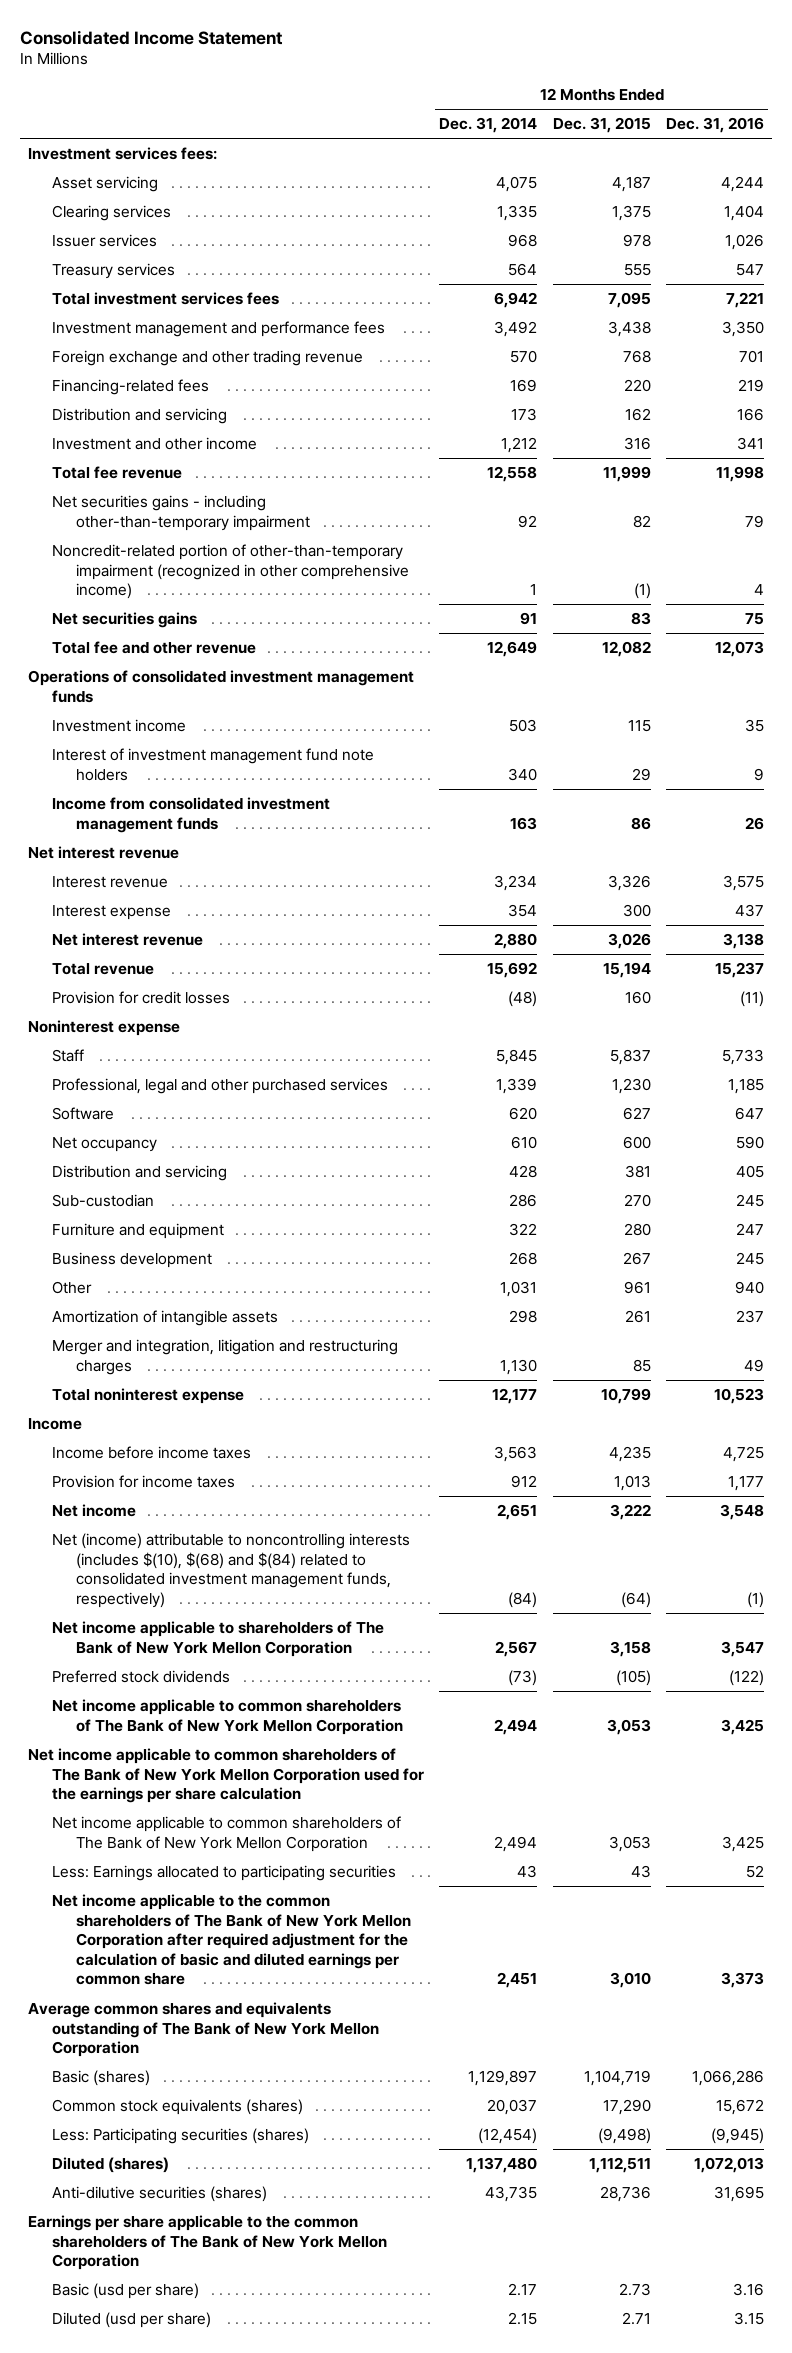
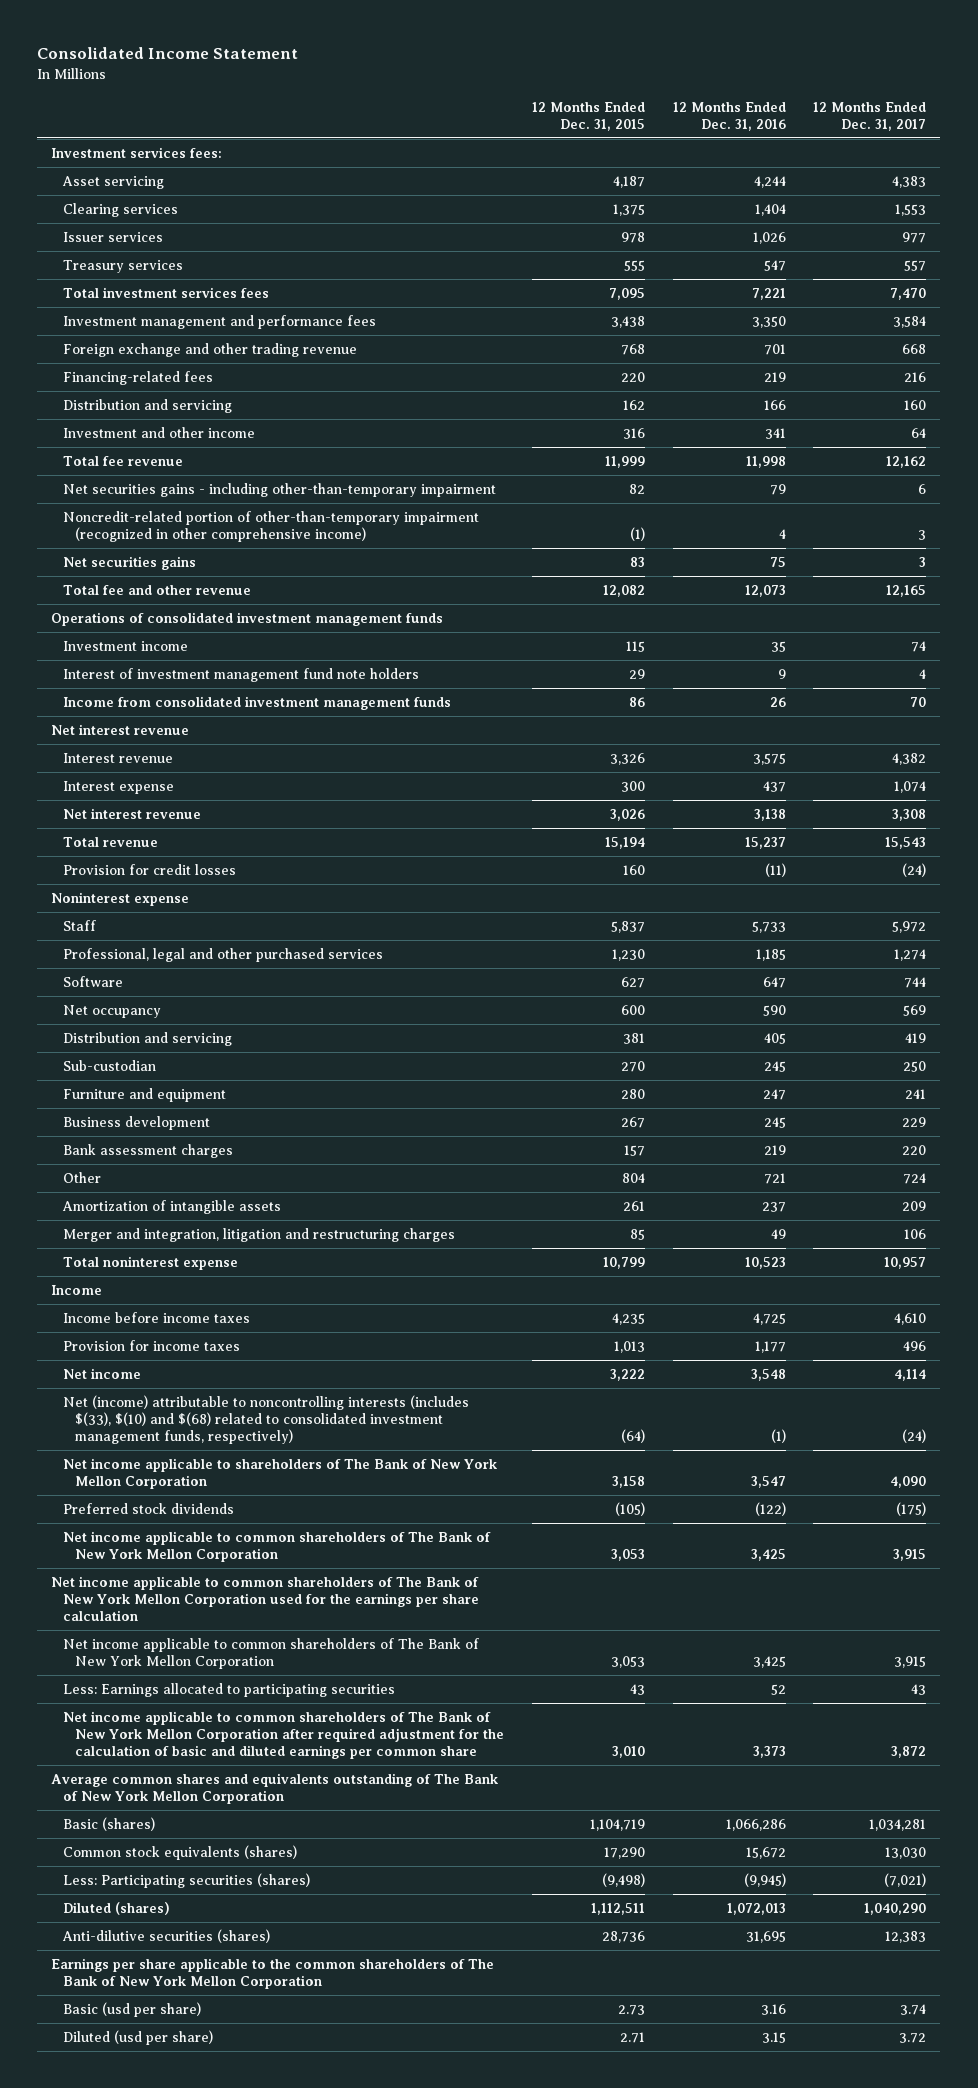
[439,117,538,134] Dec. 31, 2014 -> none
none -> [813,101,927,131] 12 Months Ended Dec. 31, 2017
none -> [63,1143,234,1158] Bank assessment charges
[623,1281,651,1295] 961 -> [622,1172,646,1183] 804
[735,1281,765,1295] 940 -> [763,1172,786,1184] 721
[51,1533,410,1608] Net (income) attributable to noncontrolling interests (includes $(10), $(68) and $(84) related to consolidated investment management funds, respectively) -> [63,1394,470,1445] Net (income) attributable to noncontrolling interests (includes $(33), $(10) and $(68) related to consolidated investment management funds, respectively)
[51,1894,412,1986] Net income applicable to the common shareholders of The Bank of New York Mellon Corporation after required adjustment for the calculation of basic and diluted earnings per common share -> [63,1710,505,1760] Net income applicable to common shareholders of The Bank of New York Mellon Corporation after required adjustment for the calculation of basic and diluted earnings per common share

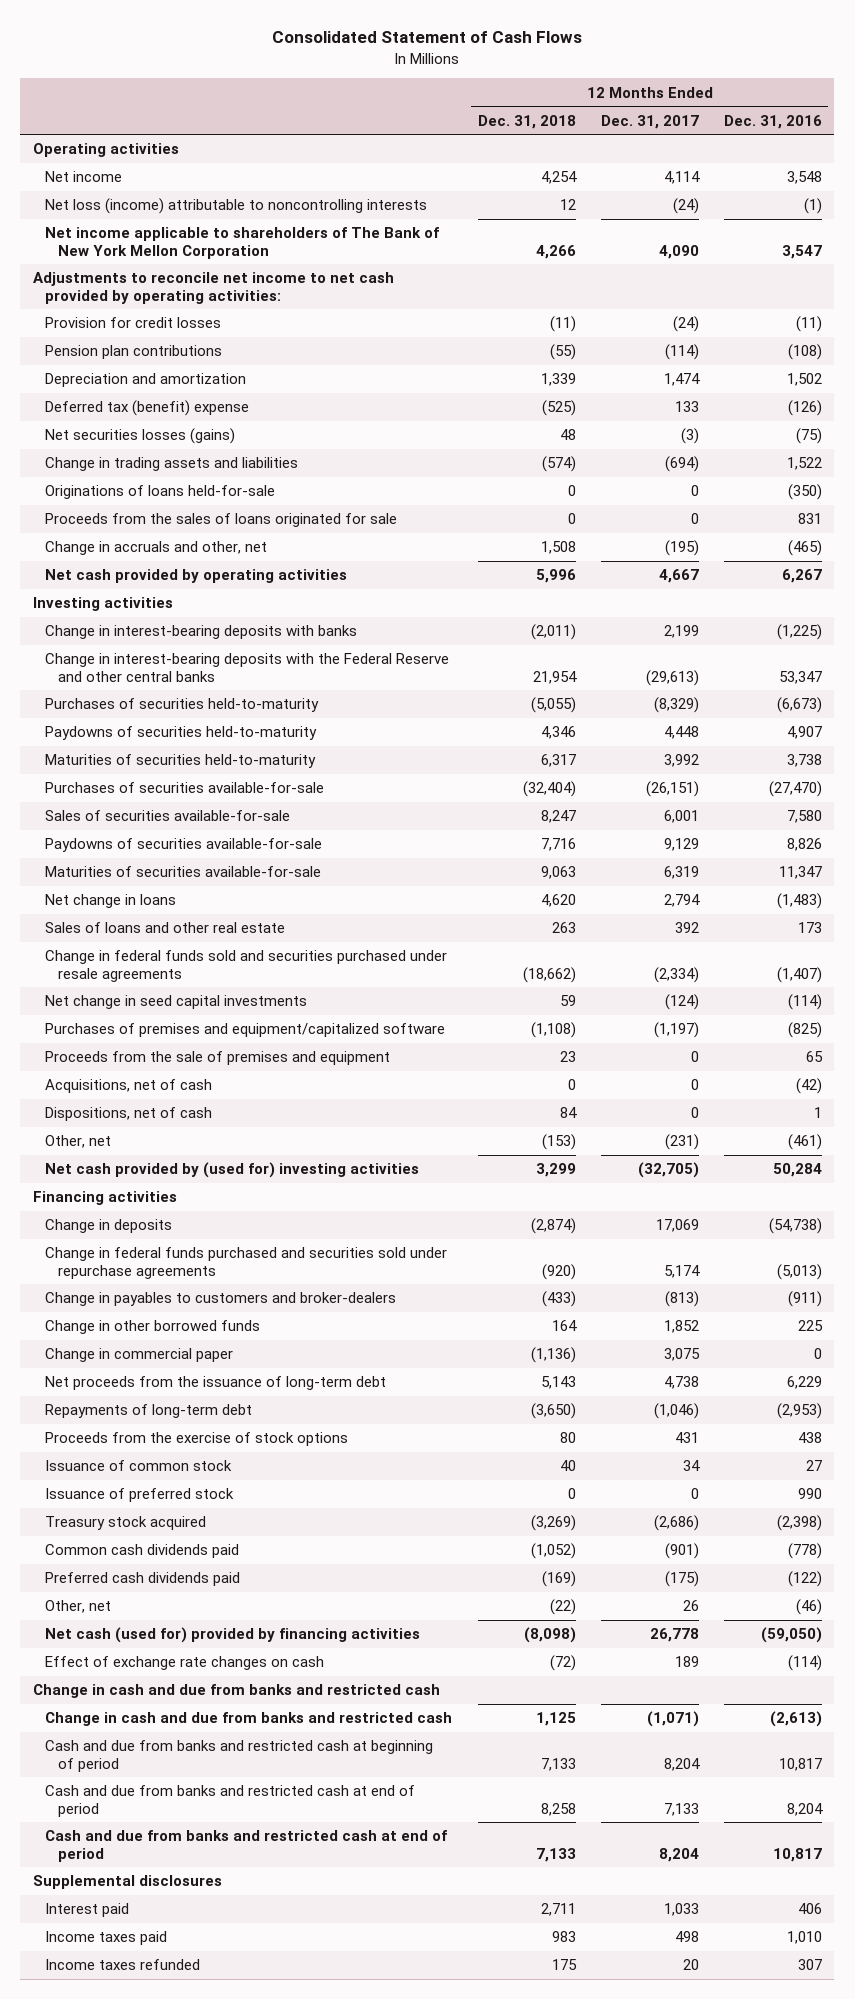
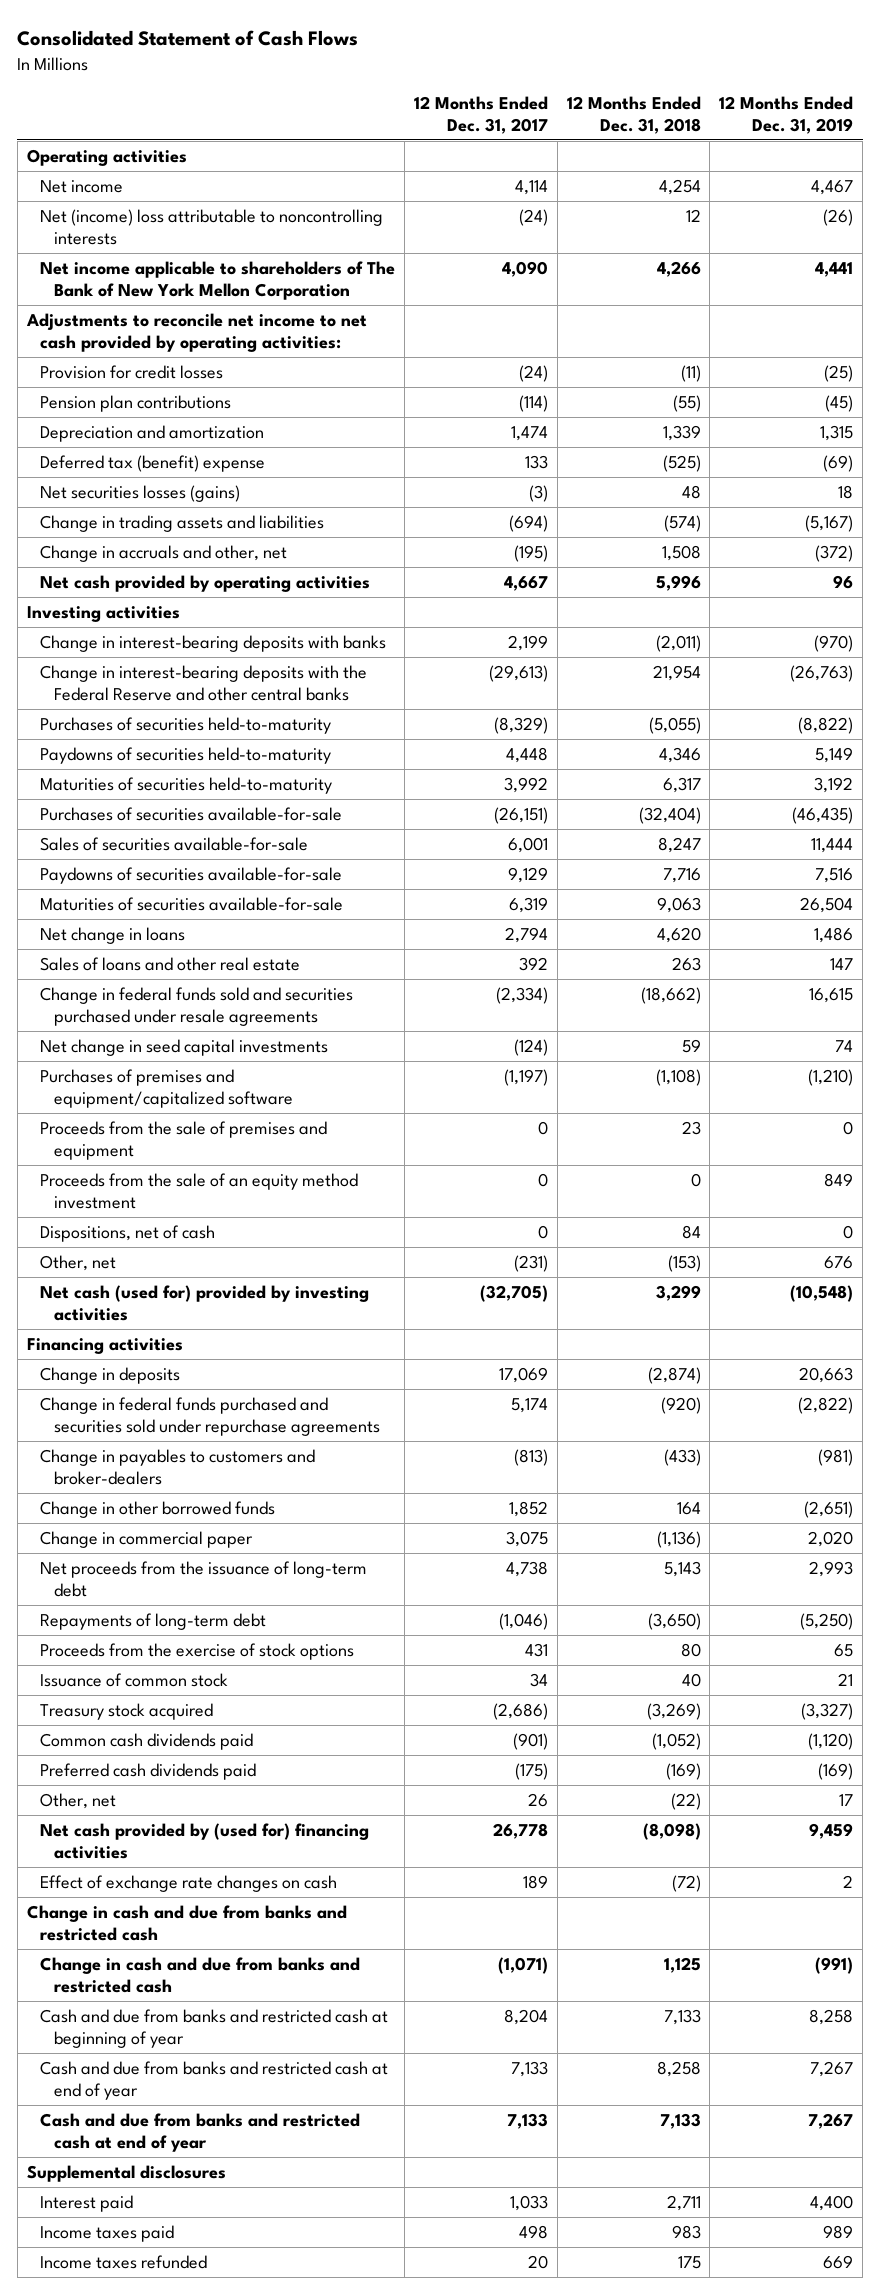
[723,114,822,129] Dec. 31, 2016 -> none
none -> [719,95,854,134] 12 Months Ended Dec. 31, 2019
[45,198,428,215] Net loss (income) attributable to noncontrolling interests -> [40,209,384,246] Net (income) loss attributable to noncontrolling interests
[45,485,276,500] Originations of loans held-for-sale -> none
[45,513,398,528] Proceeds from the sales of loans originated for sale -> none
[45,1079,213,1094] Acquisitions, net of cash -> none
none -> [40,1173,359,1210] Proceeds from the sale of an equity method investment
[45,1162,420,1179] Net cash provided by (used for) investing activities -> [40,1285,370,1322] Net cash (used for) provided by investing activities
[45,1488,235,1503] Issuance of preferred stock -> none
[45,1627,421,1644] Net cash (used for) provided by financing activities -> [40,1823,370,1860] Net cash provided by (used for) financing activities
[45,1740,434,1772] Cash and due from banks and restricted cash at beginning of period -> [40,2009,389,2049] Cash and due from banks and restricted cash at beginning of year
[45,1785,416,1817] Cash and due from banks and restricted cash at end of period -> [40,2061,389,2101] Cash and due from banks and restricted cash at end of year
[45,1830,448,1862] Cash and due from banks and restricted cash at end of period -> [40,2113,361,2153] Cash and due from banks and restricted cash at end of year
[658,1847,699,1862] 8,204 -> [506,2113,548,2130] 7,133

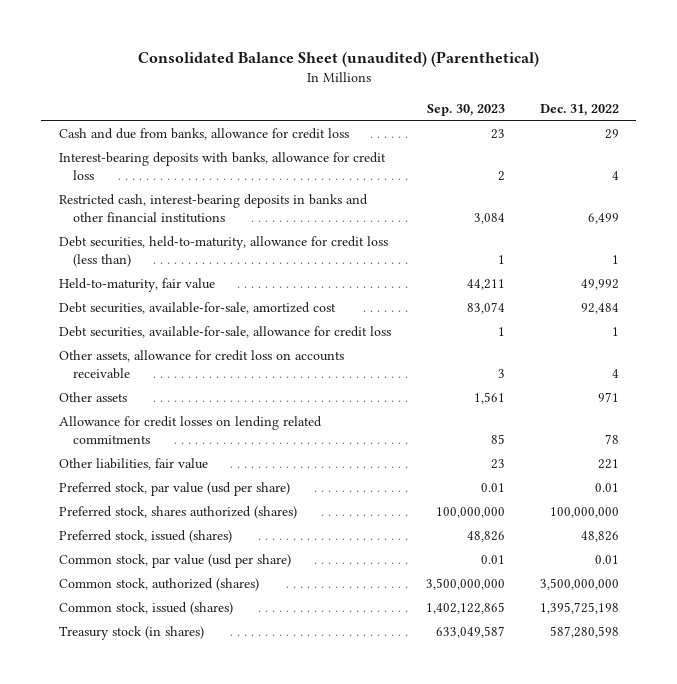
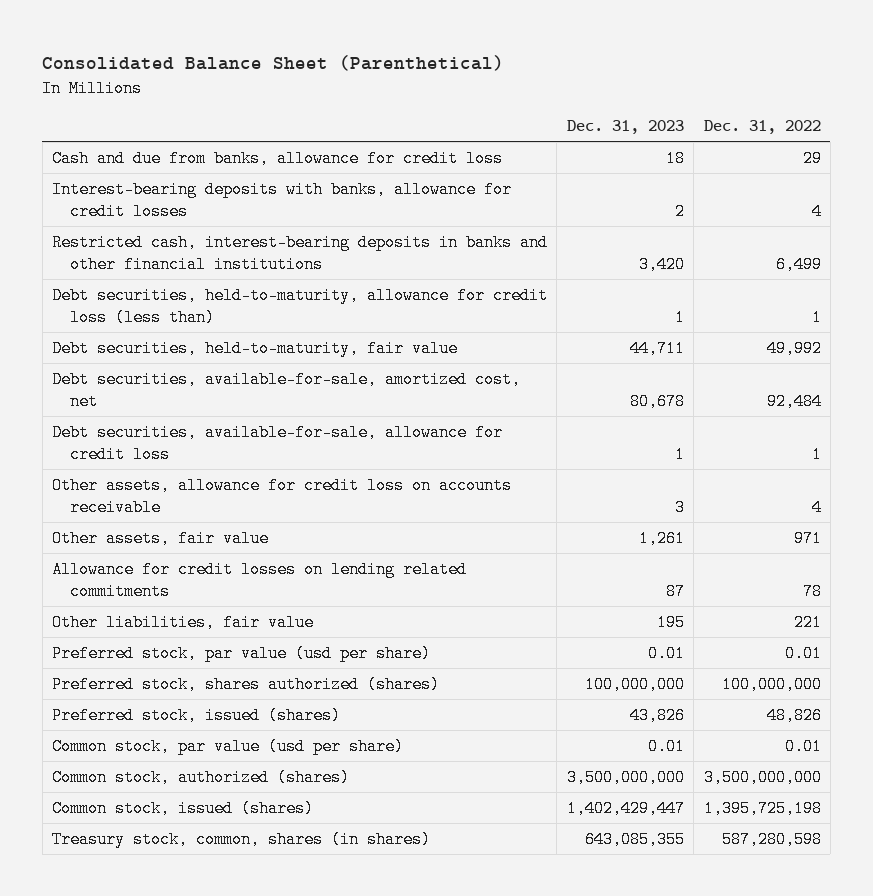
[137,50,539,67] Consolidated Balance Sheet (unaudited) (Parenthetical) -> [42,55,505,72] Consolidated Balance Sheet (Parenthetical)
[426,103,505,116] Sep. 30, 2023 -> none
none -> [566,120,684,135] Dec. 31, 2023
[58,151,386,180] Interest-bearing deposits with banks, allowance for credit loss -> [52,180,513,220] Interest-bearing deposits with banks, allowance for credit losses
[58,277,215,292] Held-to-maturity, fair value -> [52,339,459,357] Debt securities, held-to-maturity, fair value
[58,301,336,314] Debt securities, available-for-sale, amortized cost -> [52,370,522,410] Debt securities, available-for-sale, amortized cost, net
[58,391,127,402] Other assets -> [52,529,270,547] Other assets, fair value
[58,625,204,640] Treasury stock (in shares) -> [52,830,432,848] Treasury stock, common, shares (in shares)

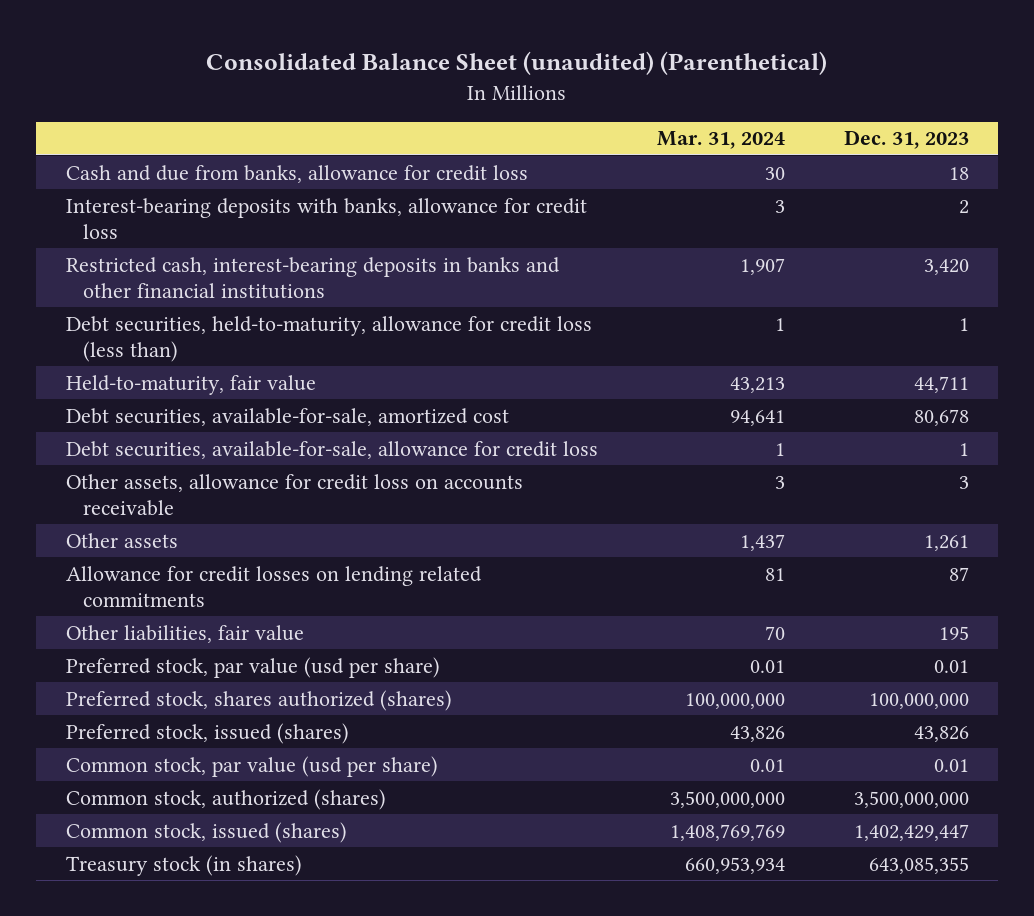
[42,55,505,72] Consolidated Balance Sheet (Parenthetical) -> [206,51,828,76] Consolidated Balance Sheet (unaudited) (Parenthetical)
[703,120,821,135] Dec. 31, 2022 -> none
none -> [656,131,785,150] Mar. 31, 2024
[52,180,513,220] Interest-bearing deposits with banks, allowance for credit losses -> [65,197,587,239] Interest-bearing deposits with banks, allowance for credit loss
[52,339,459,357] Debt securities, held-to-maturity, fair value -> [65,374,316,395] Held-to-maturity, fair value
[52,370,522,410] Debt securities, available-for-sale, amortized cost, net -> [65,407,509,426] Debt securities, available-for-sale, amortized cost
[52,529,270,547] Other assets, fair value -> [65,532,178,548] Other assets
[52,830,432,848] Treasury stock, common, shares (in shares) -> [65,854,302,876] Treasury stock (in shares)

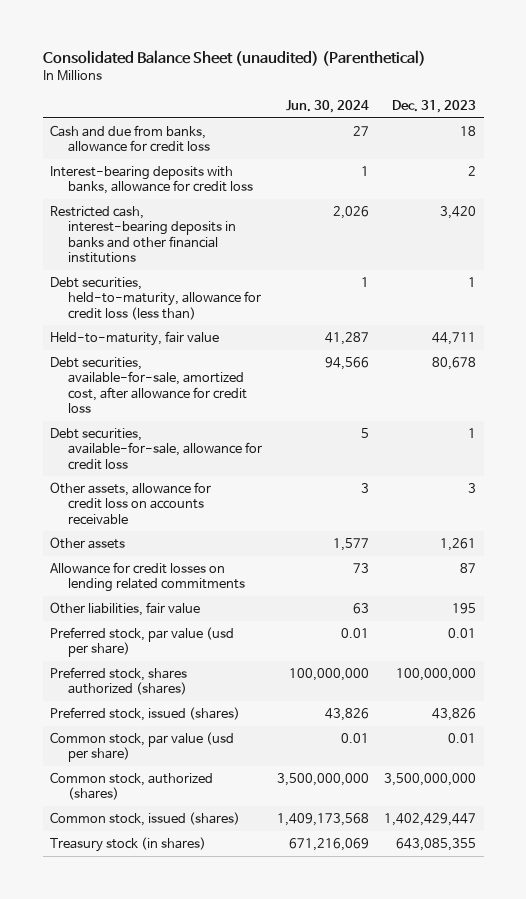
[656,131,785,150] Mar. 31, 2024 -> none
none -> [285,99,369,113] Jun. 30, 2024
[65,407,509,426] Debt securities, available-for-sale, amortized cost -> [50,357,247,413] Debt securities, available-for-sale, amortized cost, after allowance for credit loss

